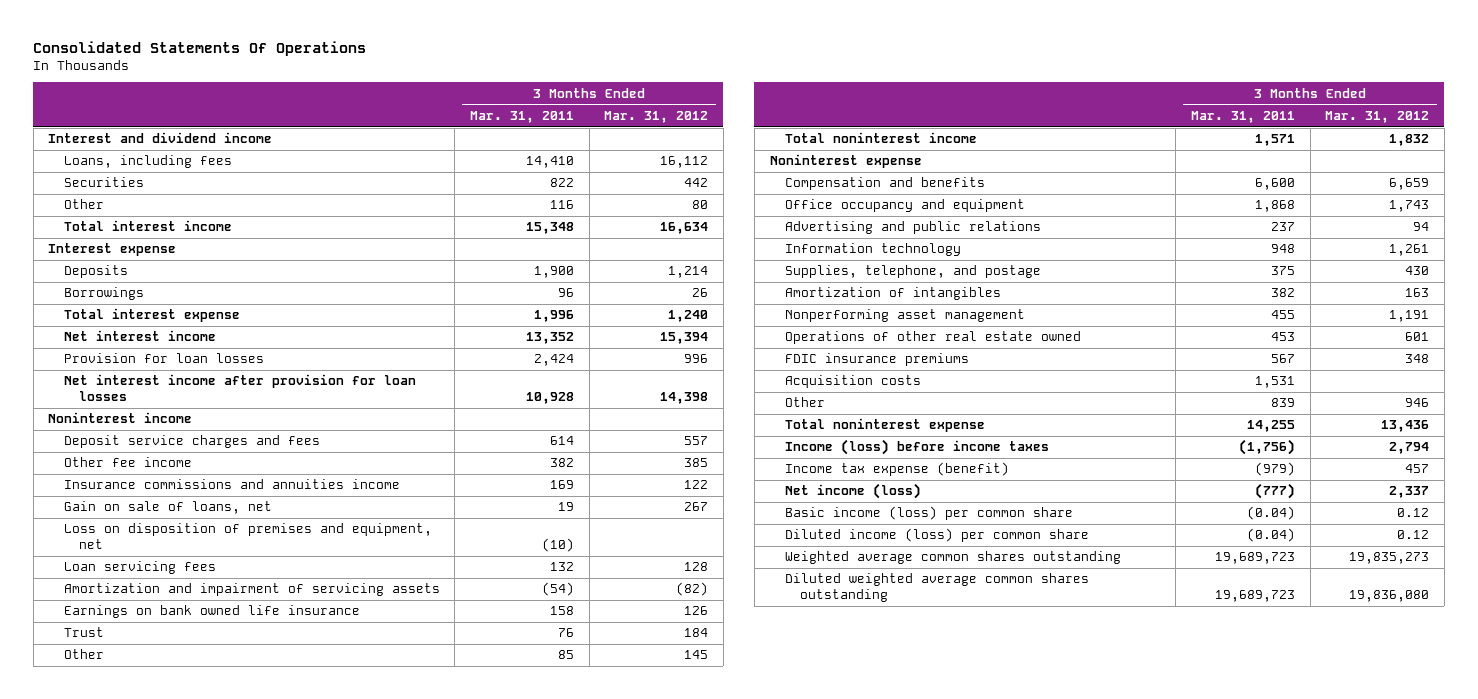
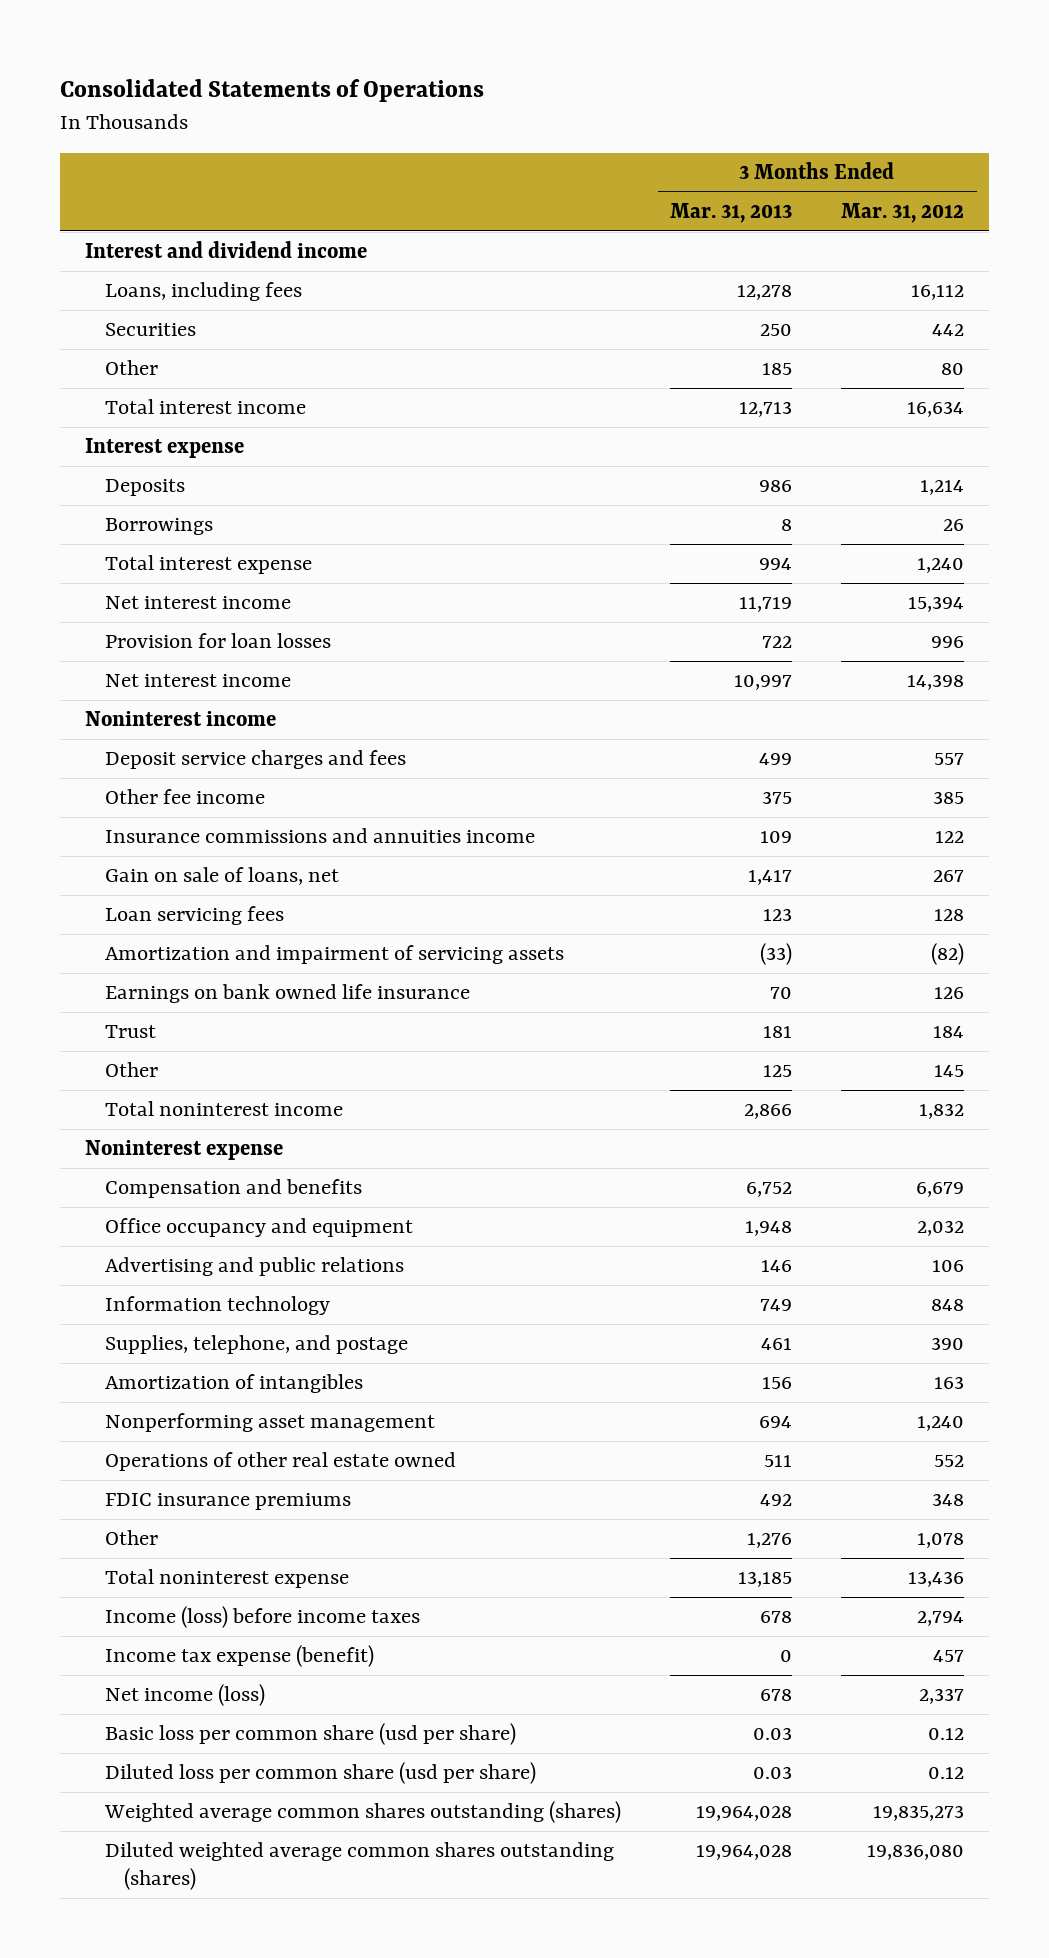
[33,40,367,56] Consolidated Statements Of Operations -> [60,78,485,102] Consolidated Statements of Operations
[469,110,574,123] Mar. 31, 2011 -> none
none -> [669,203,792,224] Mar. 31, 2013
[63,374,416,402] Net interest income after provision for loan losses -> [104,674,291,688] Net interest income
[63,523,432,550] Loss on disposition of premises and equipment, net -> none
[1389,178,1430,191] 6,659 -> [916,1182,965,1198] 6,679
[1389,200,1430,213] 1,743 -> [917,1220,965,1237] 2,032
[1413,222,1430,232] 94 -> [932,1260,965,1273] 106
[1389,244,1430,257] 1,261 -> [931,1299,965,1312] 848
[1405,266,1430,276] 430 -> [931,1337,965,1351] 390
[1389,310,1430,323] 1,191 -> [917,1416,965,1432] 1,240
[1405,332,1430,342] 601 -> [934,1455,965,1468] 552
[784,375,921,389] Acquisition costs -> none
[1405,398,1430,408] 946 -> [917,1533,965,1549] 1,078
[784,506,1073,521] Basic income (loss) per common share -> [104,1723,516,1746] Basic loss per common share (usd per share)
[784,528,1089,543] Diluted income (loss) per common share -> [104,1762,536,1785] Diluted loss per common share (usd per share)
[784,551,1121,565] Weighted average common shares outstanding -> [103,1801,621,1824] Weighted average common shares outstanding (shares)
[784,573,1089,603] Diluted weighted average common shares outstanding -> [104,1842,614,1890] Diluted weighted average common shares outstanding (shares)

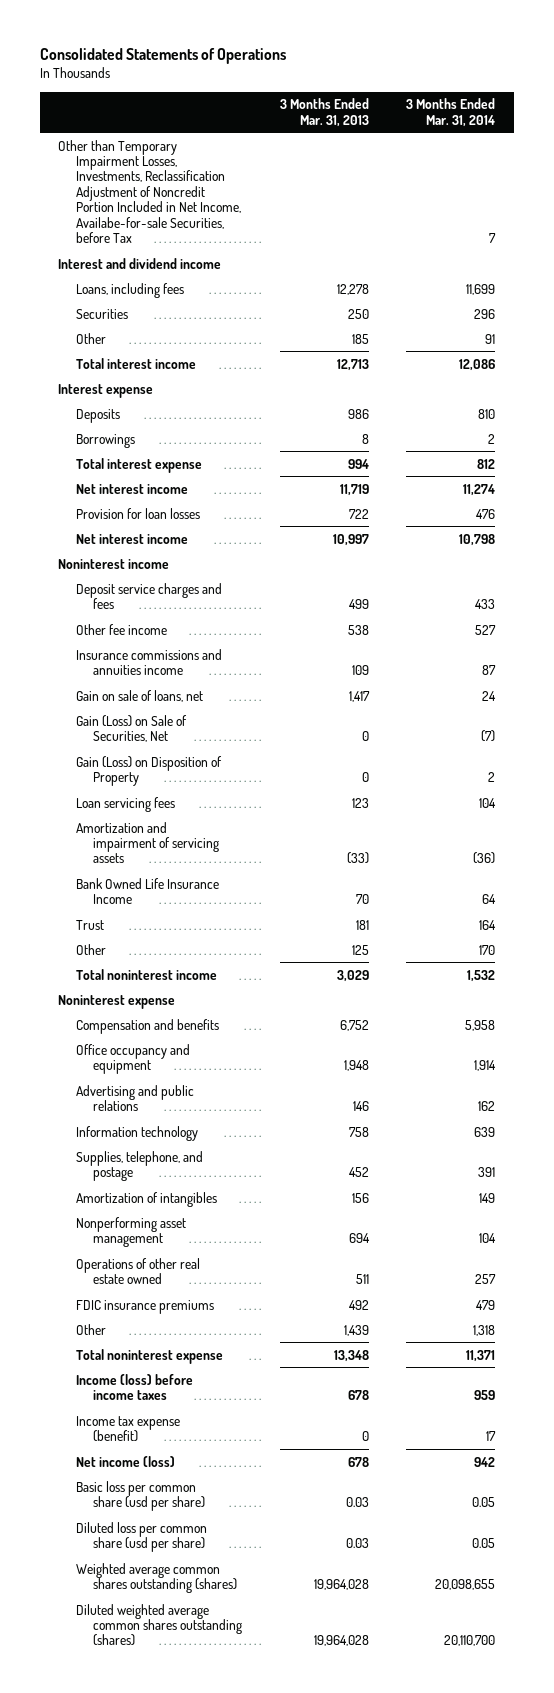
[841,203,965,224] Mar. 31, 2012 -> none
none -> [406,98,496,127] 3 Months Ended Mar. 31, 2014
none -> [58,139,241,244] Other than Temporary Impairment Losses, Investments, Reclassification Adjustment of Noncredit Portion Included in Net Income, Availabe-for-sale Securities, before Tax
[761,791,792,805] 375 -> [347,624,369,635] 538
none -> [75,714,187,742] Gain (Loss) on Sale of Securities, Net
none -> [75,755,222,786] Gain (Loss) on Disposition of Property
[104,984,470,1004] Earnings on bank owned life insurance -> [75,877,219,904] Bank Owned Life Insurance Income
[743,1104,792,1120] 2,866 -> [336,969,369,982] 3,029
[759,1299,792,1312] 749 -> [348,1126,369,1137] 758
[760,1338,792,1351] 461 -> [348,1166,369,1177] 452
[746,1533,792,1549] 1,276 -> [343,1324,369,1336] 1,439
[737,1571,792,1588] 13,185 -> [333,1349,369,1362] 13,348

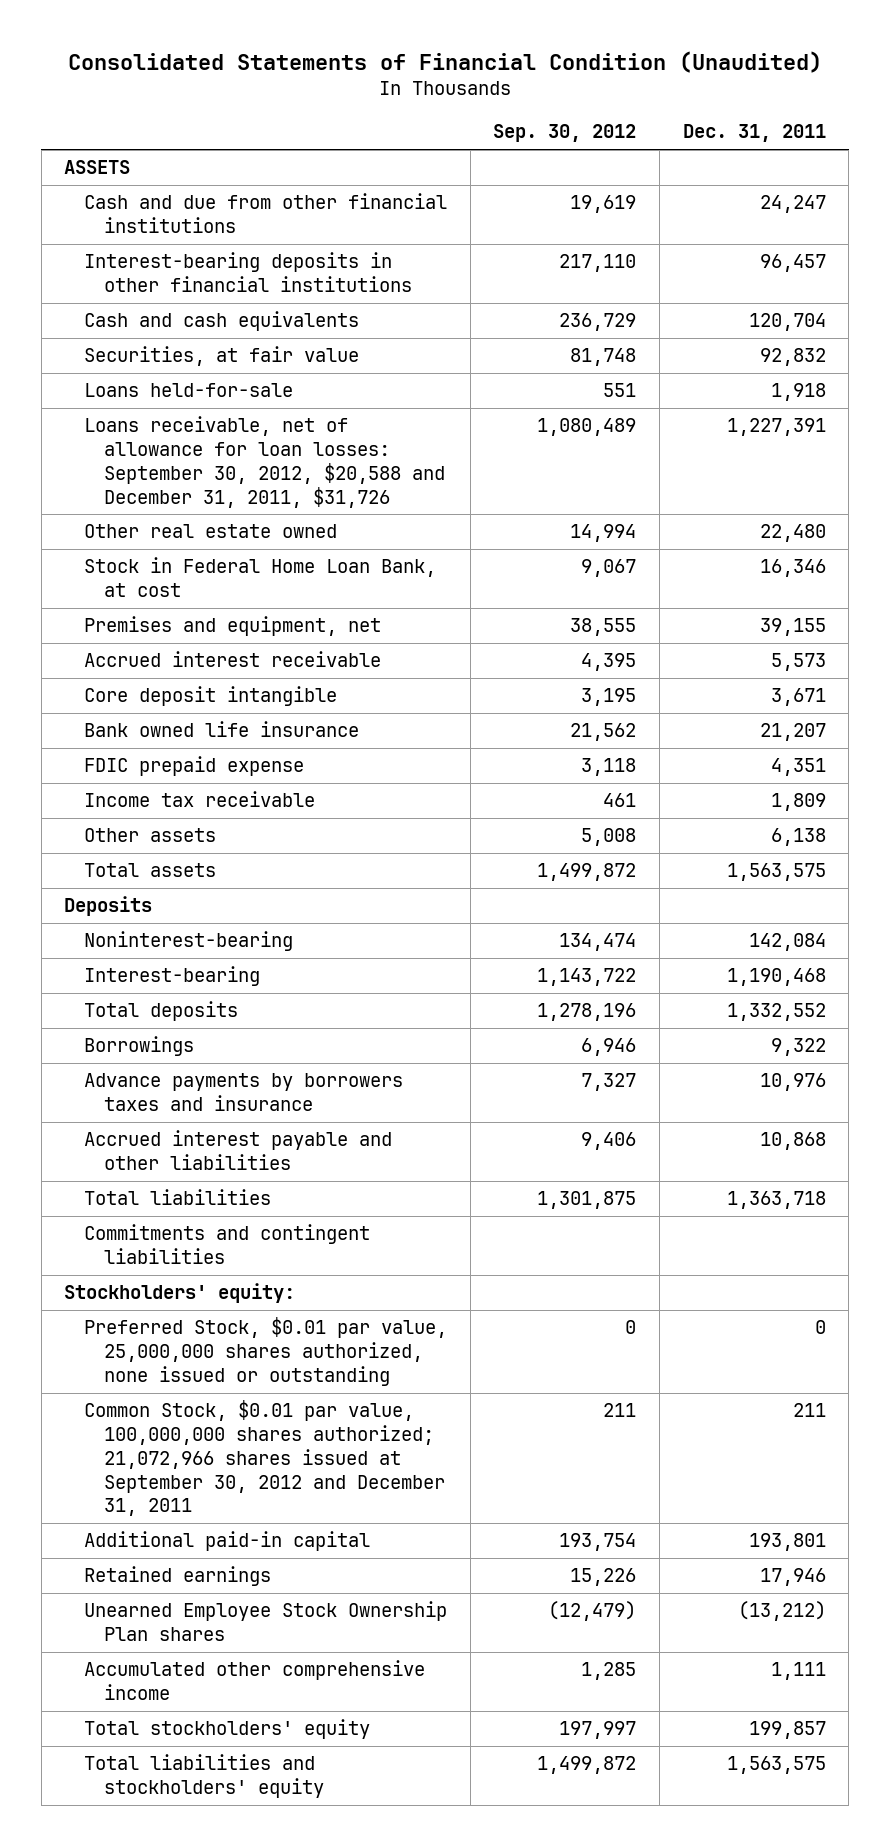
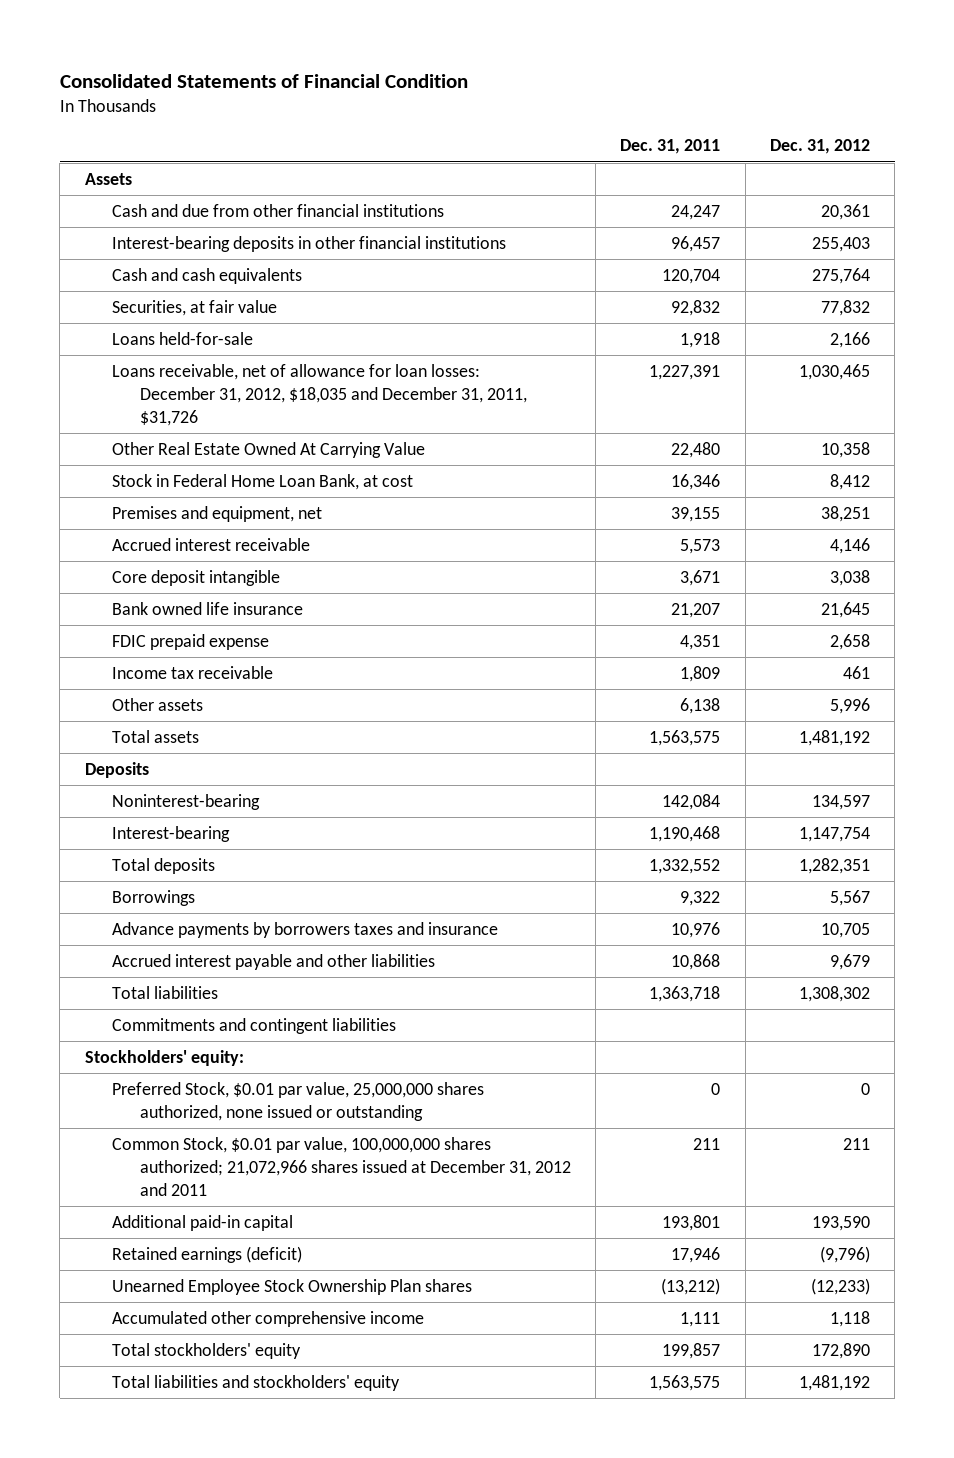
[67,51,822,74] Consolidated Statements of Financial Condition (Unaudited) -> [59,73,468,88] Consolidated Statements of Financial Condition
[493,124,637,143] Sep. 30, 2012 -> none
none -> [769,139,870,155] Dec. 31, 2012
[64,160,131,175] ASSETS -> [84,172,132,185] Assets
[83,416,445,508] Loans receivable, net of allowance for loan losses: September 30, 2012, $20,588 and December 31, 2011, $31,726 -> [112,363,527,427] Loans receivable, net of allowance for loan losses: December 31, 2012, $18,035 and December 31, 2011, $31,726
[83,524,337,539] Other real estate owned -> [112,441,426,458] Other Real Estate Owned At Carrying Value
[83,1400,445,1517] Common Stock, $0.01 par value, 100,000,000 shares authorized; 21,072,966 shares issued at September 30, 2012 and December 31, 2011 -> [112,1136,571,1197] Common Stock, $0.01 par value, 100,000,000 shares authorized; 21,072,966 shares issued at December 31, 2012 and 2011
[83,1566,271,1587] Retained earnings -> [112,1245,303,1263] Retained earnings (deficit)

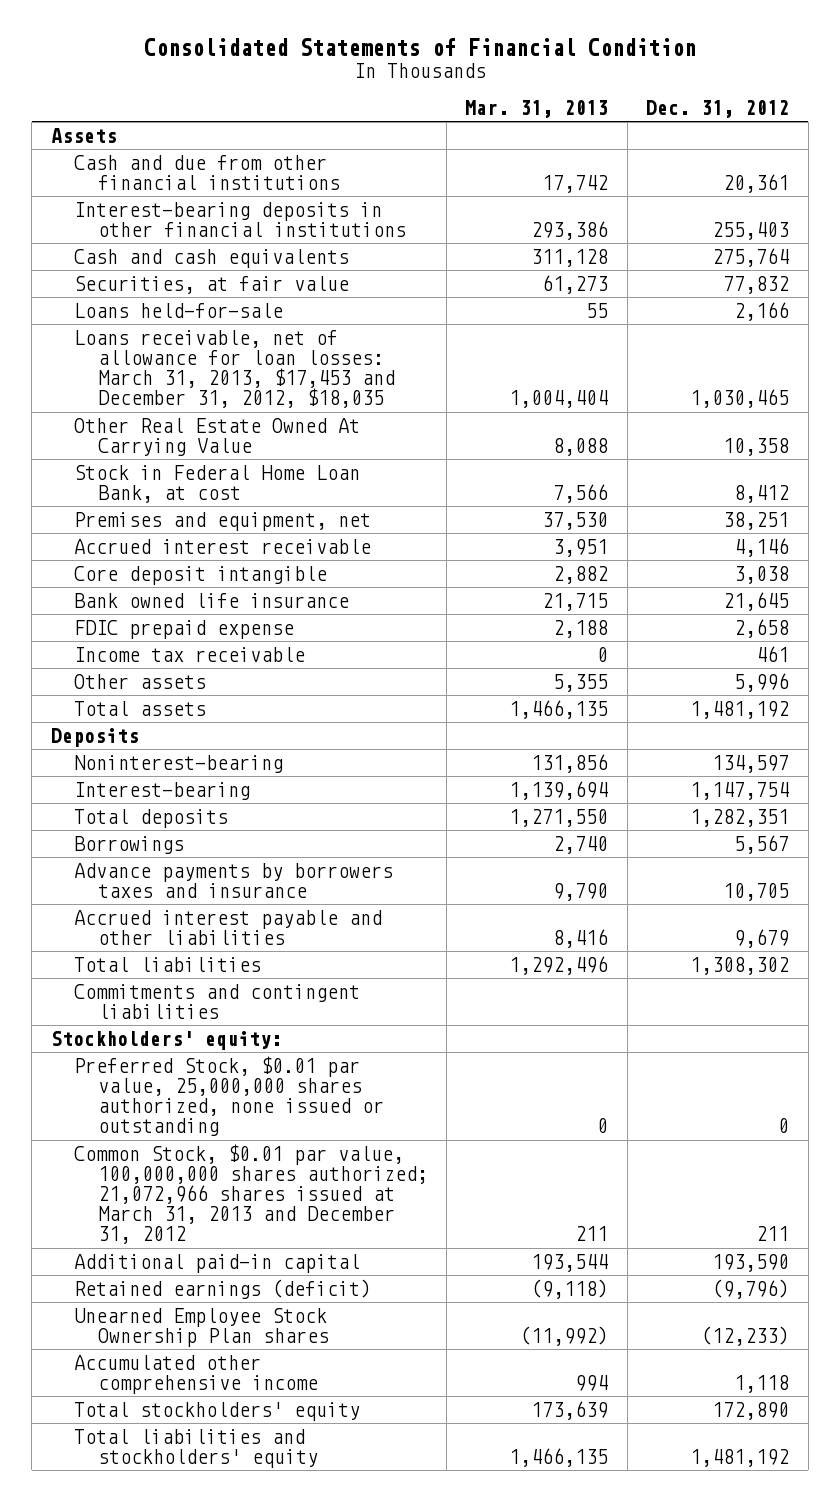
[620,139,721,155] Dec. 31, 2011 -> none
none -> [465,99,609,118] Mar. 31, 2013
[112,363,527,427] Loans receivable, net of allowance for loan losses: December 31, 2012, $18,035 and December 31, 2011, $31,726 -> [74,329,395,409] Loans receivable, net of allowance for loan losses: March 31, 2013, $17,453 and December 31, 2012, $18,035
[112,1136,571,1197] Common Stock, $0.01 par value, 100,000,000 shares authorized; 21,072,966 shares issued at December 31, 2012 and 2011 -> [74,1143,428,1245] Common Stock, $0.01 par value, 100,000,000 shares authorized; 21,072,966 shares issued at March 31, 2013 and December 31, 2012

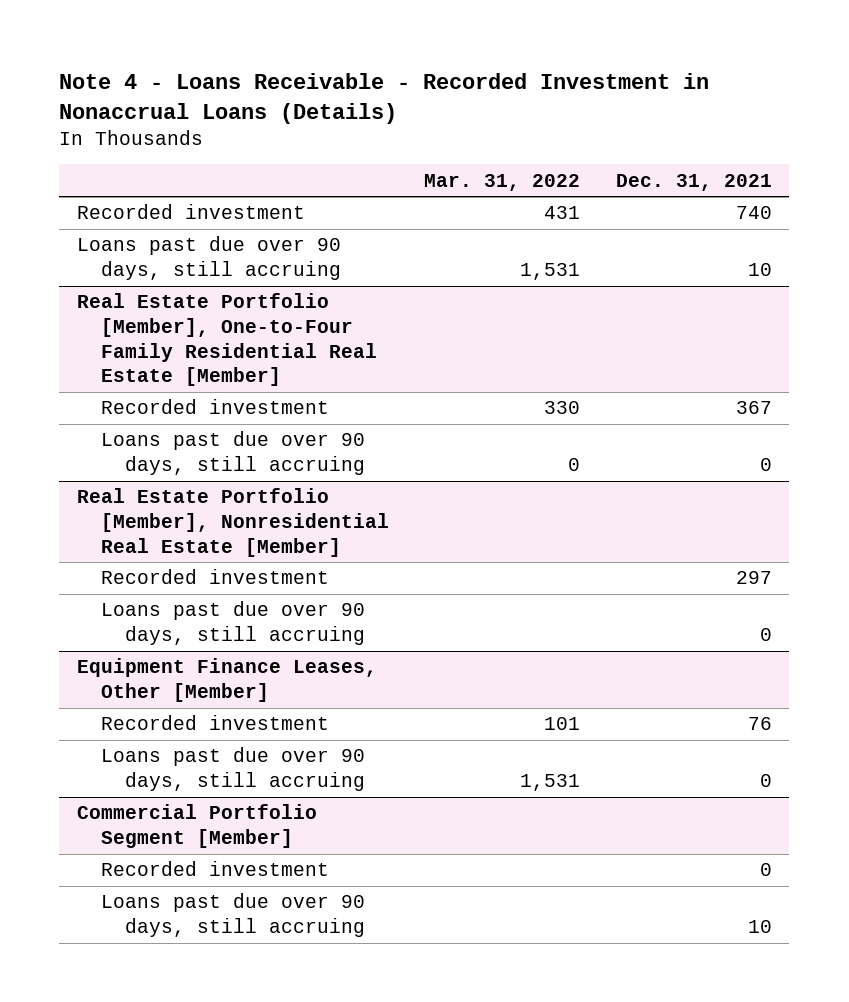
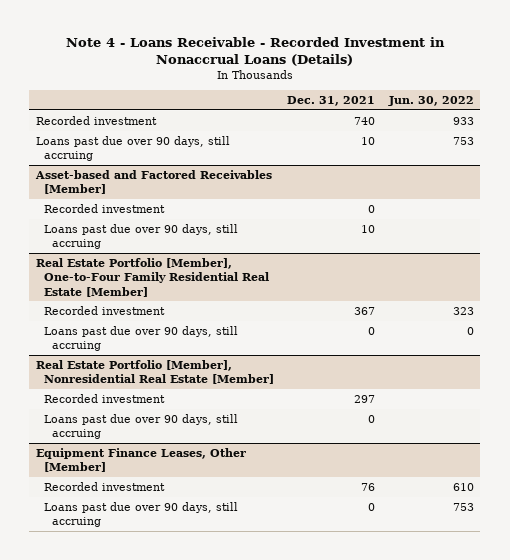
[424,173,581,191] Mar. 31, 2022 -> none
none -> [387,96,474,107] Jun. 30, 2022
none -> [34,169,272,195] Asset-based and Factored Receivables [Member]
none -> [44,203,166,213] Recorded investment
none -> [44,223,239,250] Loans past due over 90 days, still accruing
[77,804,318,848] Commercial Portfolio Segment [Member] -> none
[101,861,330,877] Recorded investment -> none
[101,893,366,937] Loans past due over 90 days, still accruing -> none

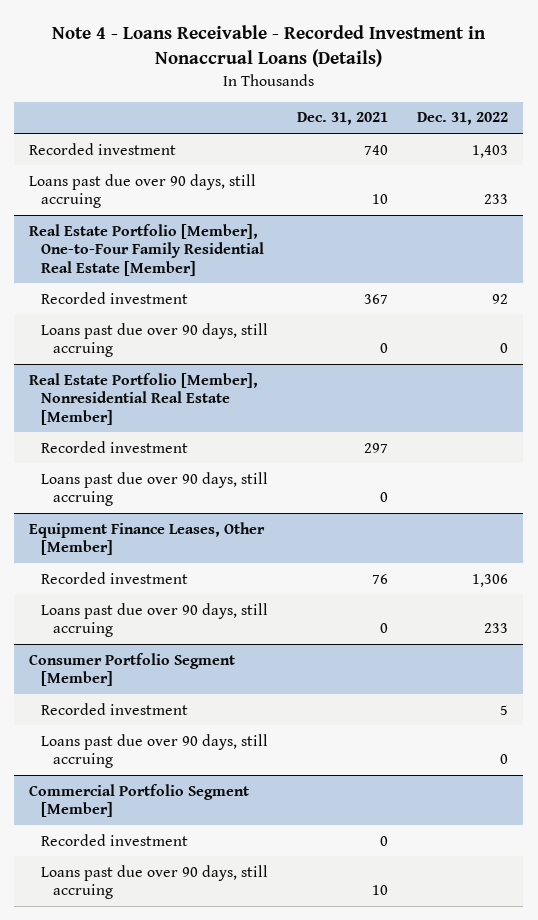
[387,96,474,107] Jun. 30, 2022 -> none
none -> [417,112,509,126] Dec. 31, 2022
[34,169,272,195] Asset-based and Factored Receivables [Member] -> none
[44,203,166,213] Recorded investment -> none
[44,223,239,250] Loans past due over 90 days, still accruing -> none
none -> [29,652,236,687] Consumer Portfolio Segment [Member]
none -> [40,702,188,715] Recorded investment
none -> [40,733,268,769] Loans past due over 90 days, still accruing
none -> [29,783,250,818] Commercial Portfolio Segment [Member]
none -> [40,833,188,846] Recorded investment
none -> [40,864,268,900] Loans past due over 90 days, still accruing

